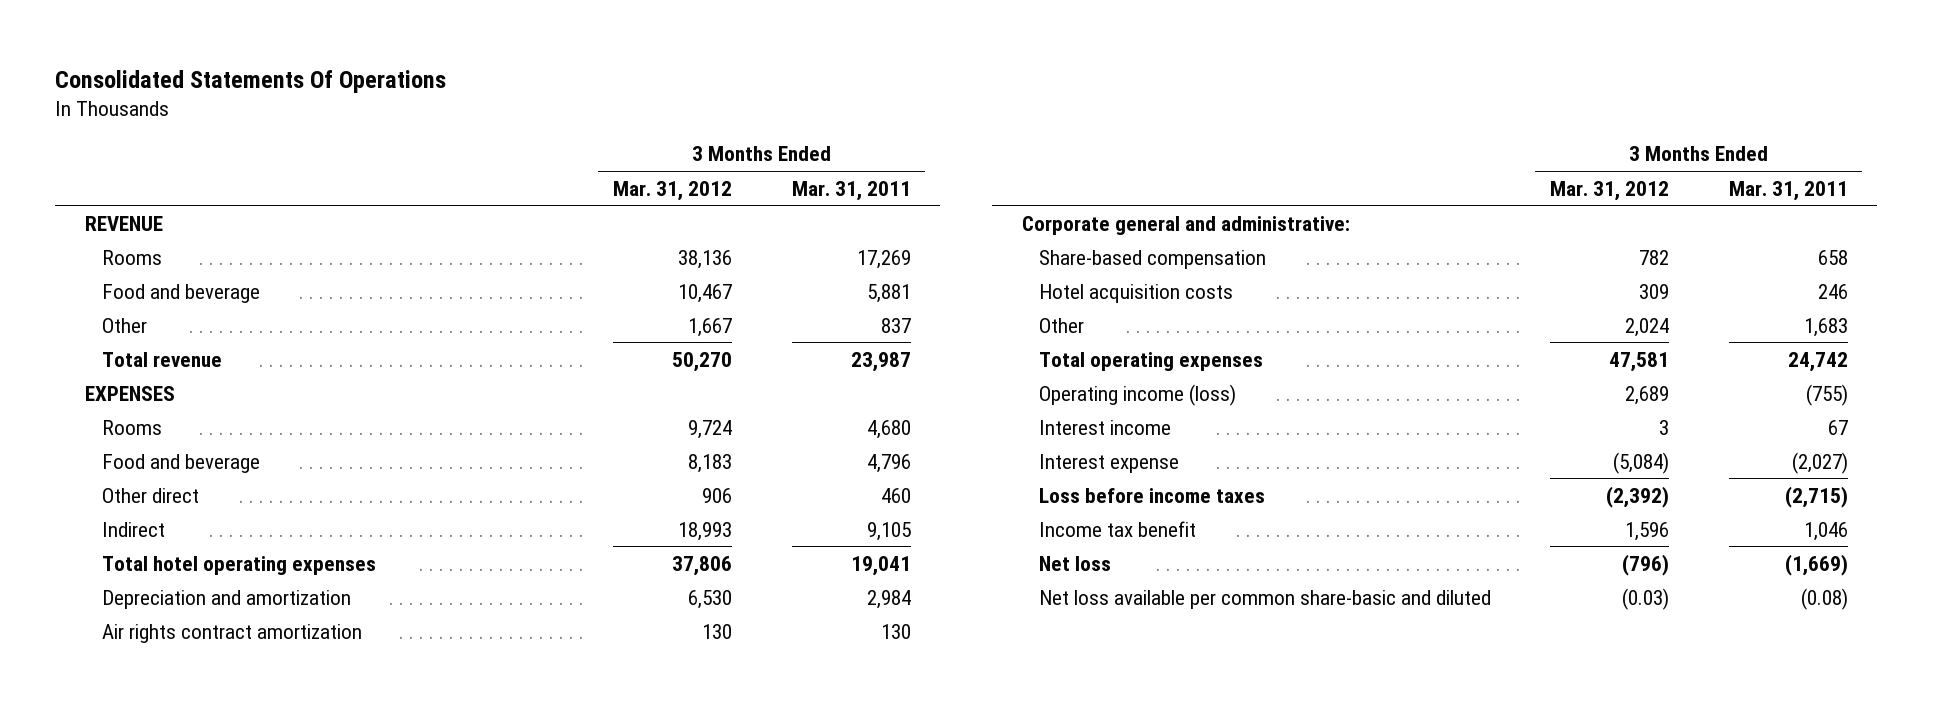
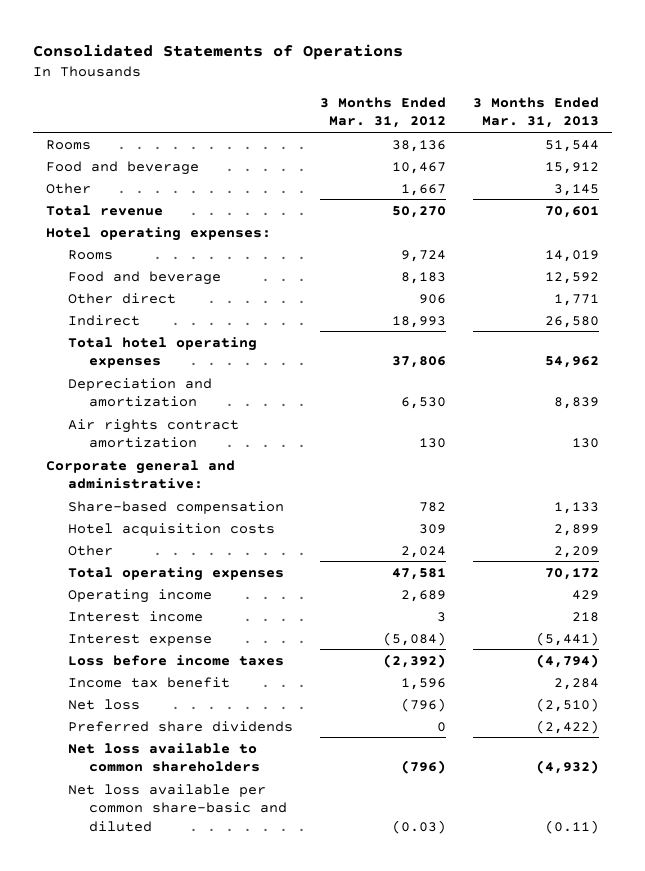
[55,69,447,93] Consolidated Statements Of Operations -> [32,44,403,61] Consolidated Statements of Operations
[791,180,911,201] Mar. 31, 2011 -> none
none -> [472,96,599,129] 3 Months Ended Mar. 31, 2013
[85,215,164,231] REVENUE -> none
[85,385,176,401] EXPENSES -> none
none -> [46,226,272,241] Hotel operating expenses:
[1038,383,1236,406] Operating income (loss) -> [67,588,212,603] Operating income
none -> [67,720,293,732] Preferred share dividends
none -> [67,742,261,773] Net loss available to common shareholders

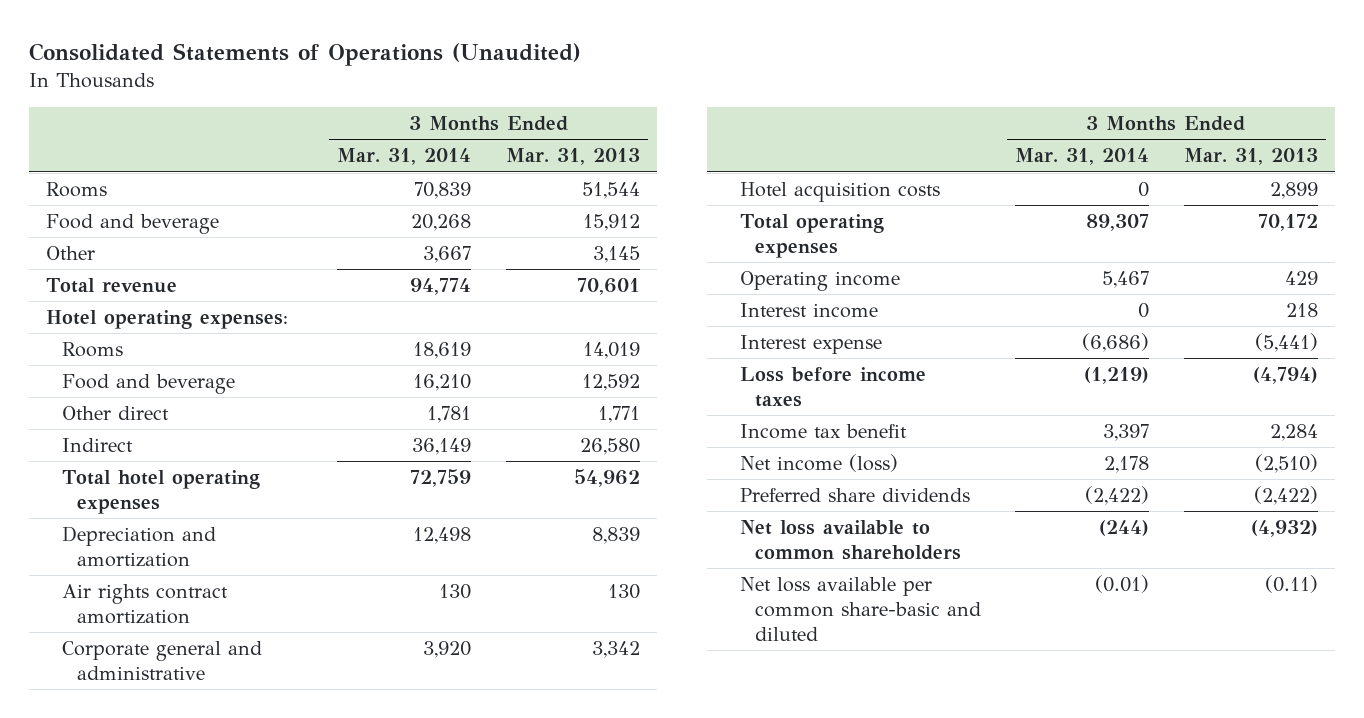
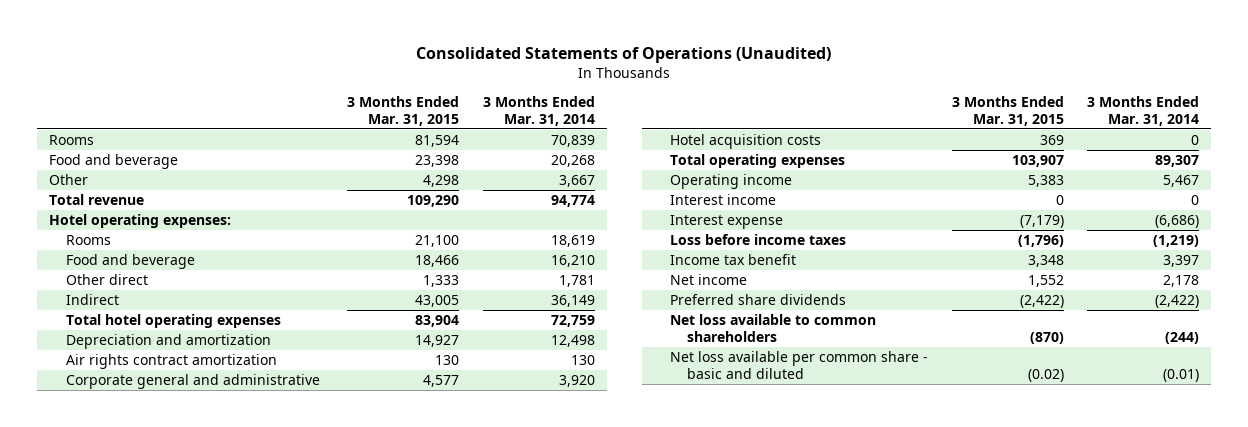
[505,148,640,166] Mar. 31, 2013 -> none
none -> [347,96,460,126] 3 Months Ended Mar. 31, 2015
[739,453,898,472] Net income (loss) -> [670,274,748,286] Net income
[739,576,981,641] Net loss available per common share-basic and diluted -> [670,351,929,379] Net loss available per common share - basic and diluted

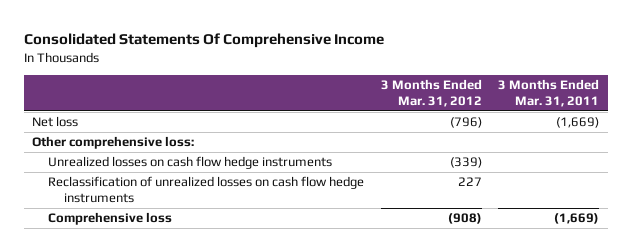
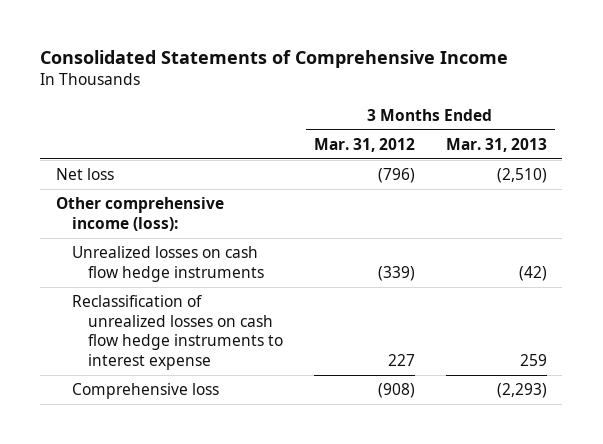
[24,33,385,49] Consolidated Statements Of Comprehensive Income -> [40,50,509,69] Consolidated Statements of Comprehensive Income
[498,79,600,108] 3 Months Ended Mar. 31, 2011 -> none
none -> [445,137,547,152] Mar. 31, 2013
[32,136,195,150] Other comprehensive loss: -> [55,197,224,231] Other comprehensive income (loss):
[48,176,365,204] Reclassification of unrealized losses on cash flow hedge instruments -> [71,295,284,370] Reclassification of unrealized losses on cash flow hedge instruments to interest expense

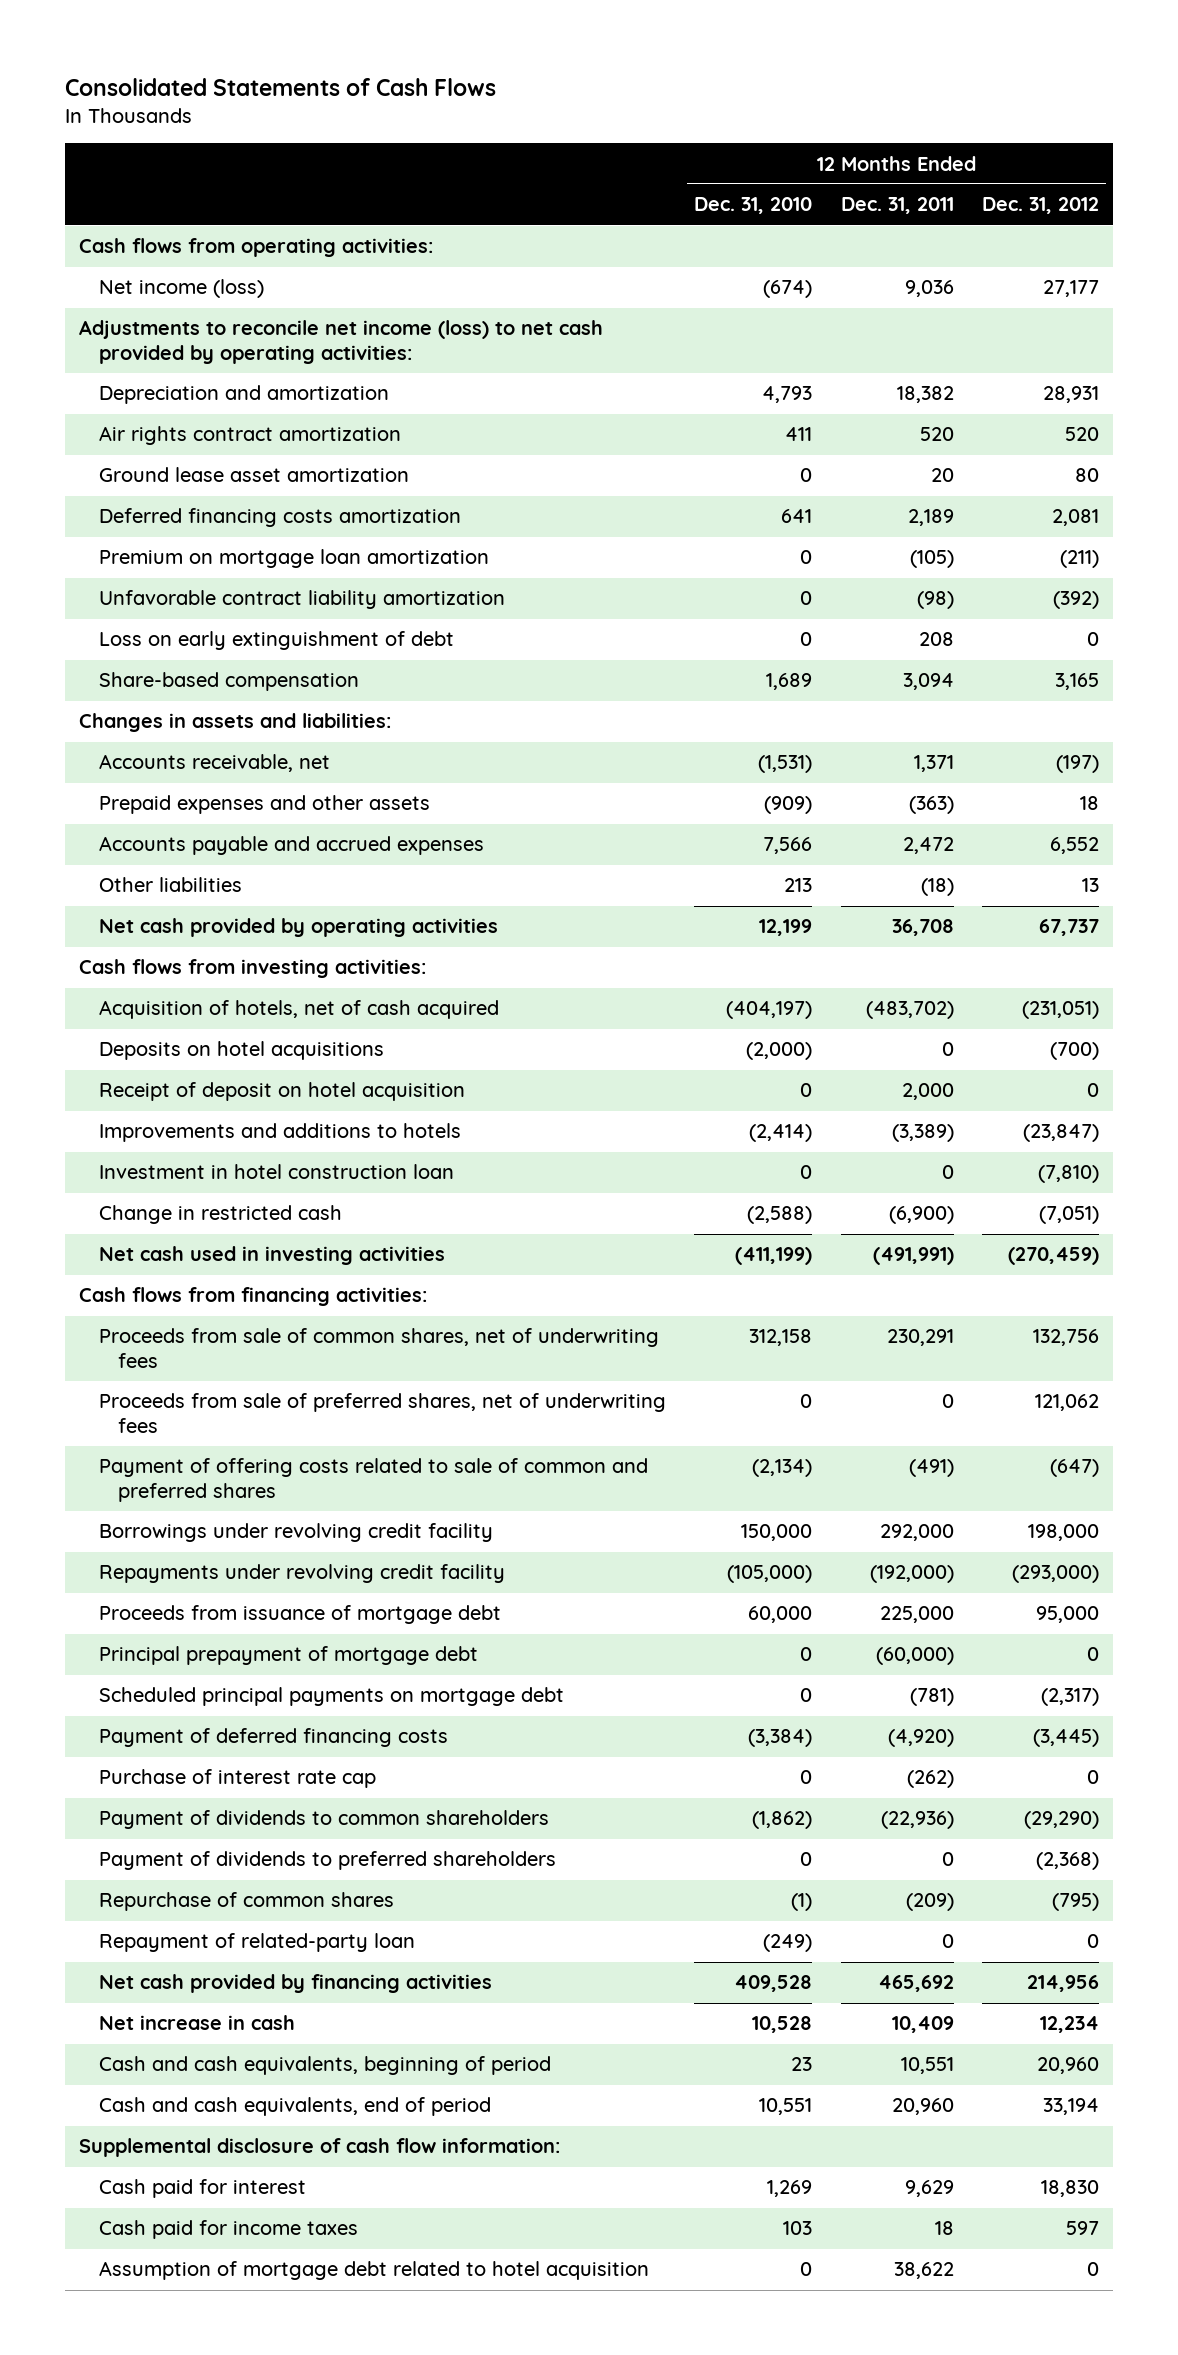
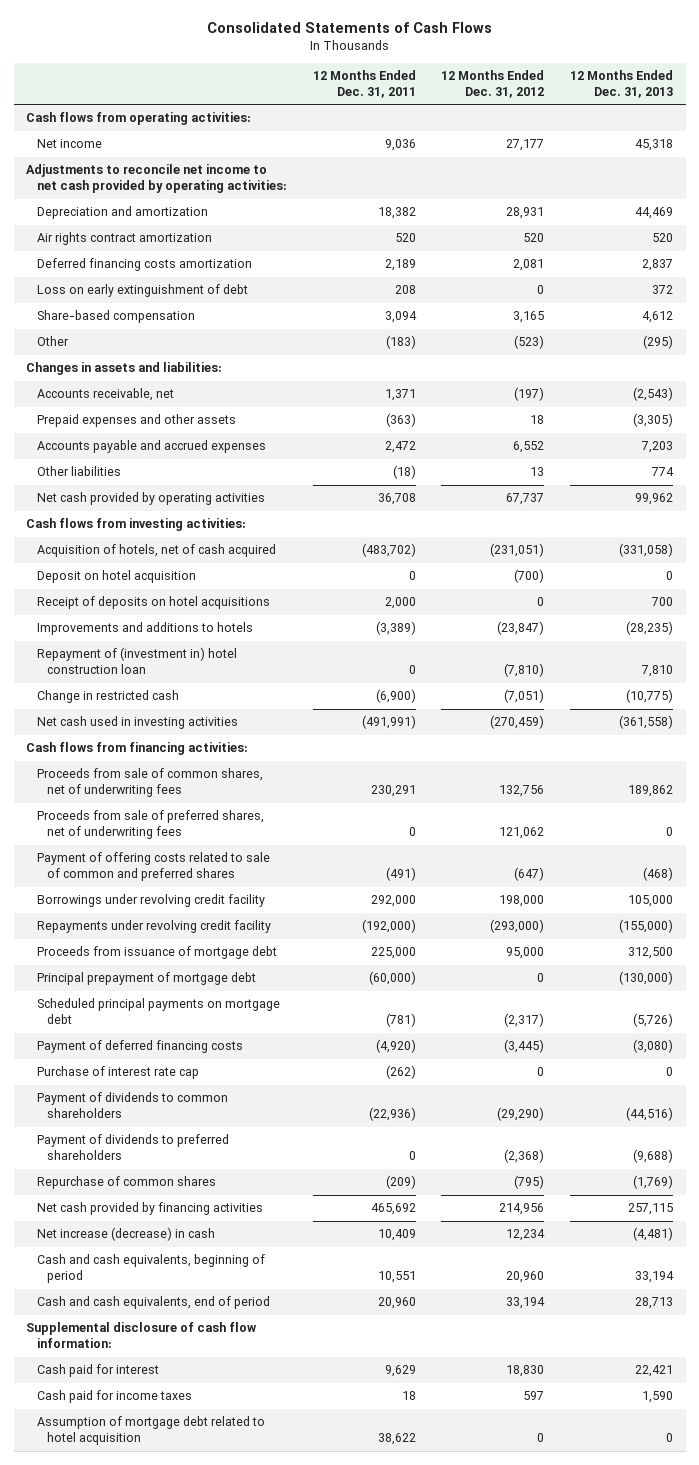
[694,197,813,215] Dec. 31, 2010 -> none
none -> [570,70,674,99] 12 Months Ended Dec. 31, 2013
[98,279,264,299] Net income (loss) -> [36,139,102,149] Net income
[79,320,604,365] Adjustments to reconcile net income (loss) to net cash provided by operating activities: -> [26,164,287,194] Adjustments to reconcile net income to net cash provided by operating activities:
[98,467,409,483] Ground lease asset amortization -> none
[98,549,489,569] Premium on mortgage loan amortization -> none
[98,590,505,610] Unfavorable contract liability amortization -> none
none -> [36,336,69,347] Other
[98,1041,384,1061] Deposits on hotel acquisitions -> [36,570,196,584] Deposit on hotel acquisition
[98,1082,465,1102] Receipt of deposit on hotel acquisition -> [36,596,270,610] Receipt of deposits on hotel acquisitions
[98,1164,454,1180] Investment in hotel construction loan -> [36,647,237,675] Repayment of (investment in) hotel construction loan
[98,1933,415,1953] Repayment of related-party loan -> none
[98,2015,295,2031] Net increase in cash -> [36,1227,215,1242] Net increase (decrease) in cash

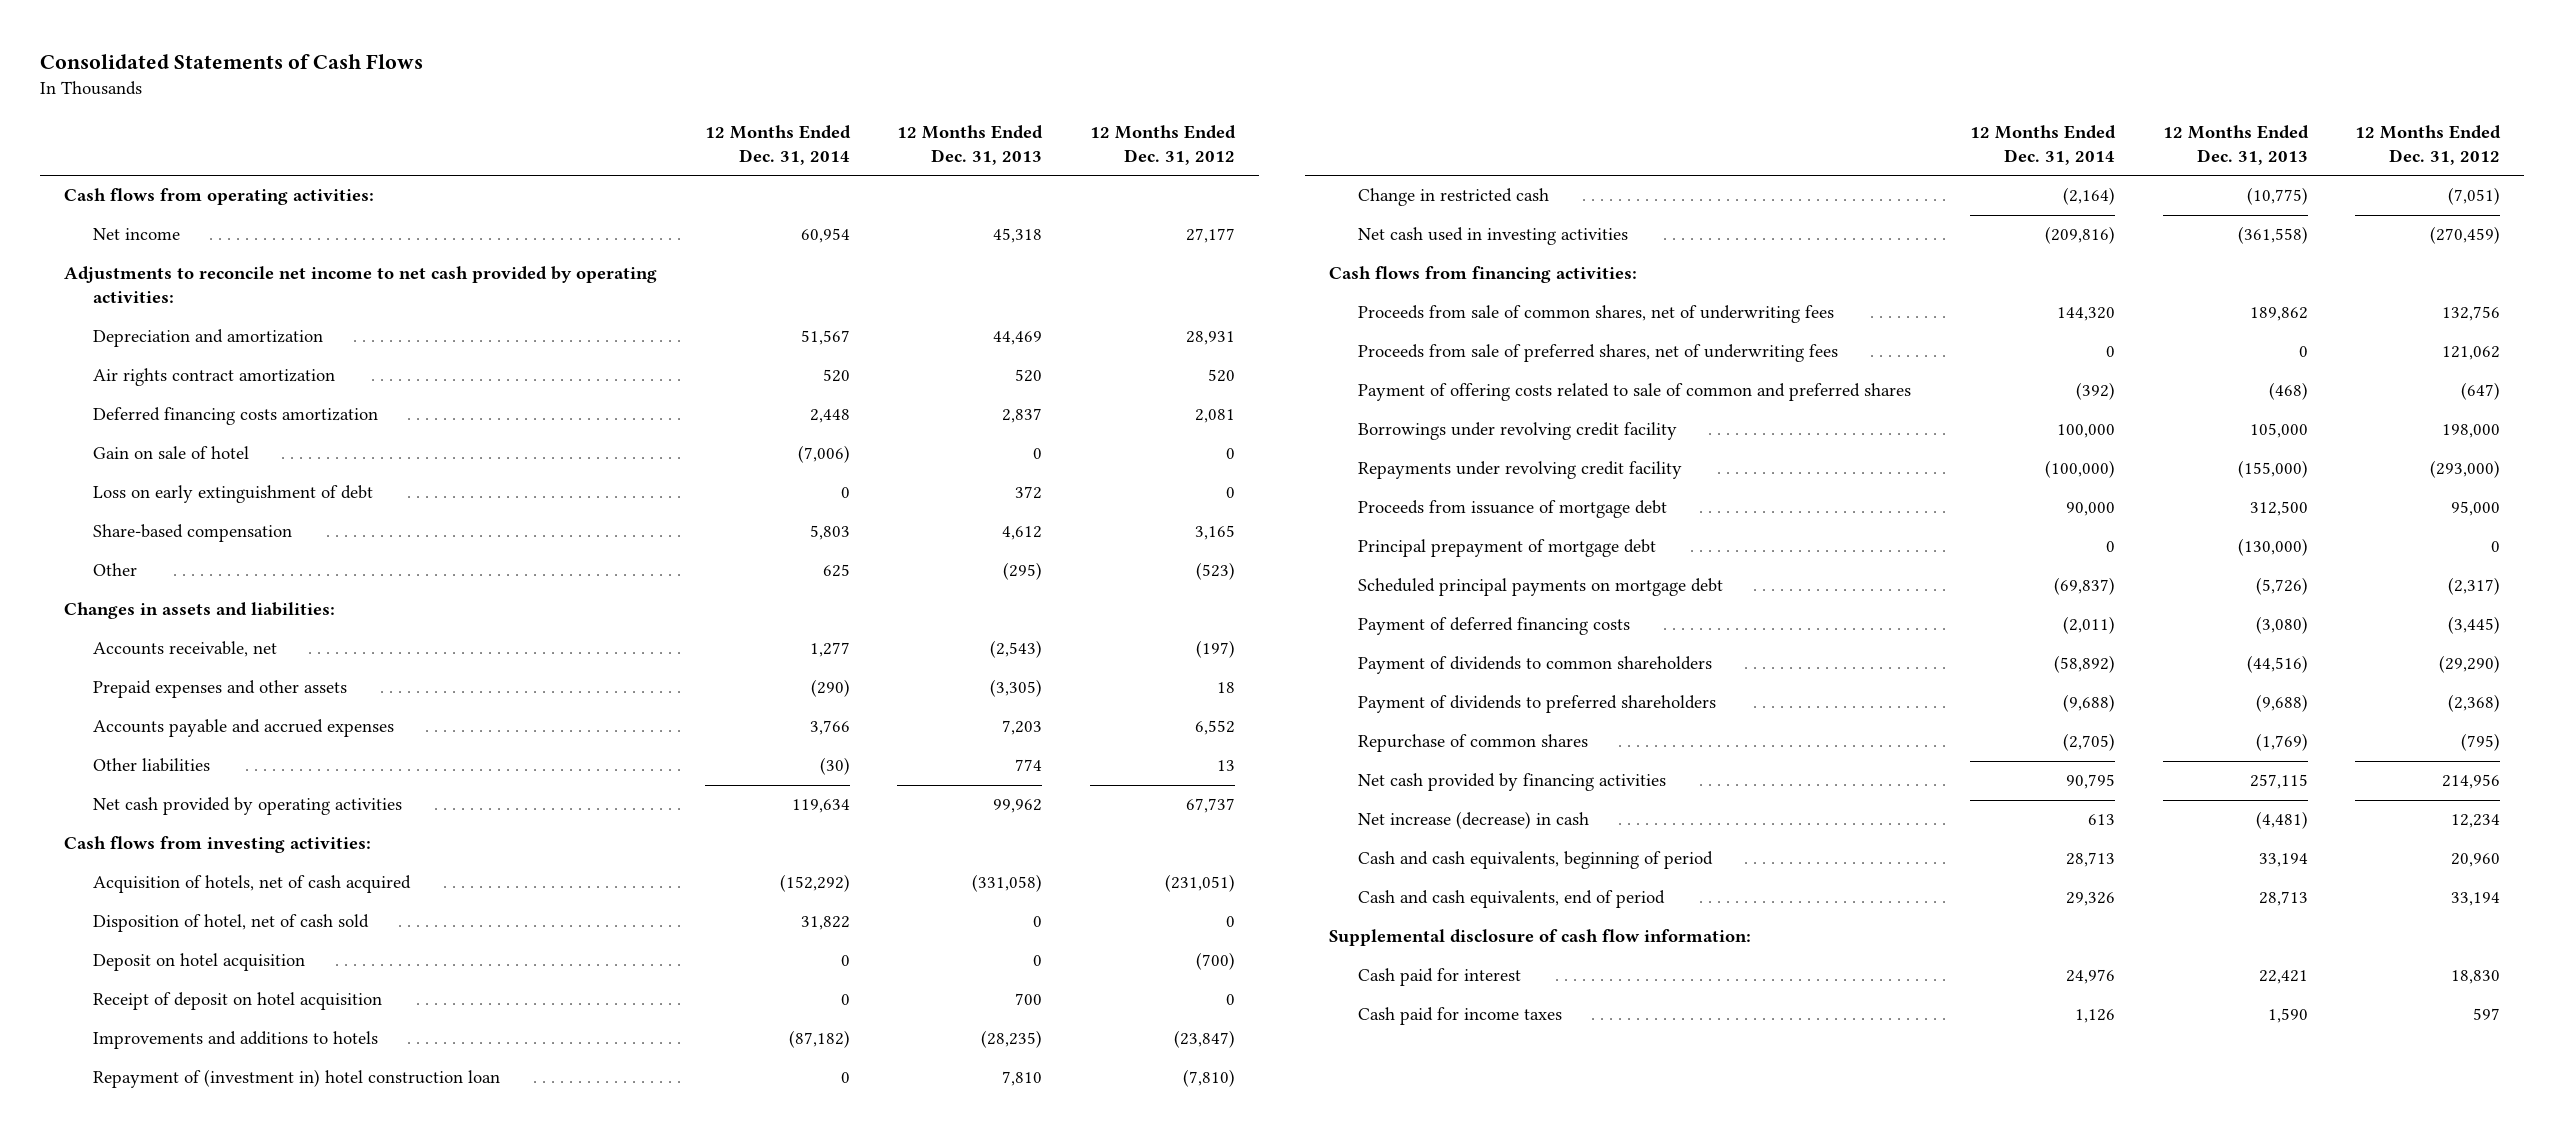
[312,70,416,99] 12 Months Ended Dec. 31, 2011 -> none
none -> [704,125,851,166] 12 Months Ended Dec. 31, 2014
none -> [92,446,249,460] Gain on sale of hotel
none -> [92,914,369,933] Disposition of hotel, net of cash sold
[36,596,270,610] Receipt of deposits on hotel acquisitions -> [92,992,382,1011] Receipt of deposit on hotel acquisition
[36,1066,199,1080] Purchase of interest rate cap -> none
[36,1416,265,1446] Assumption of mortgage debt related to hotel acquisition -> none

